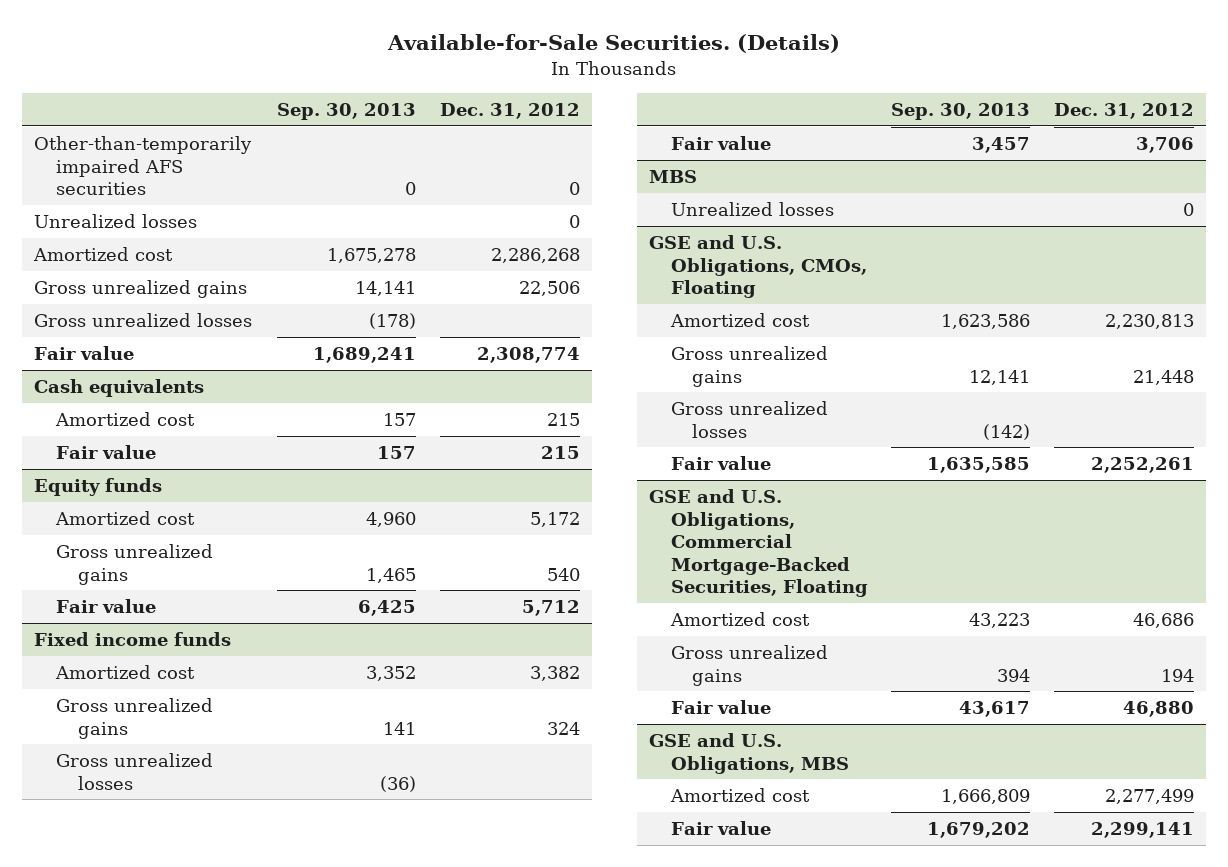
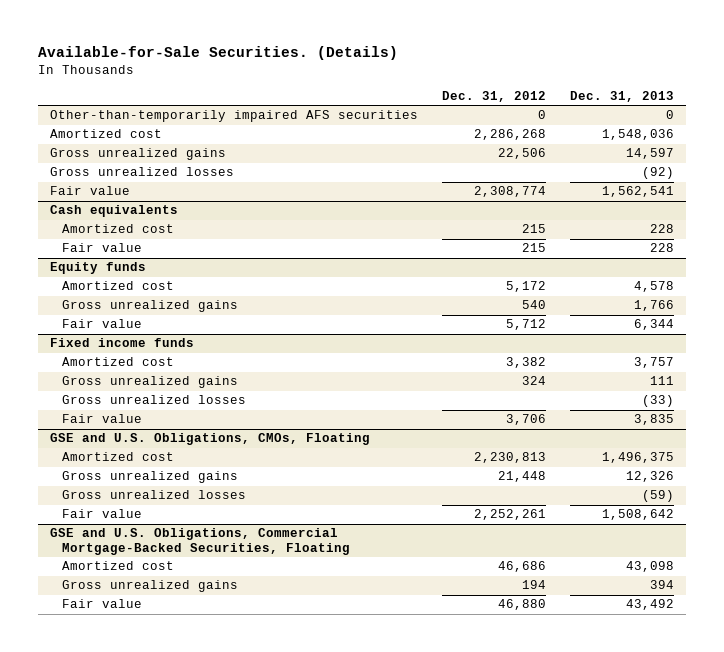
[276,102,416,120] Sep. 30, 2013 -> none
none -> [570,91,675,103] Dec. 31, 2013
[34,214,198,229] Unrealized losses -> none
[648,170,697,184] MBS -> none
[670,202,834,217] Unrealized losses -> none
[648,733,849,774] GSE and U.S. Obligations, MBS -> none
[669,788,810,803] Amortized cost -> none
[670,821,771,836] Fair value -> none

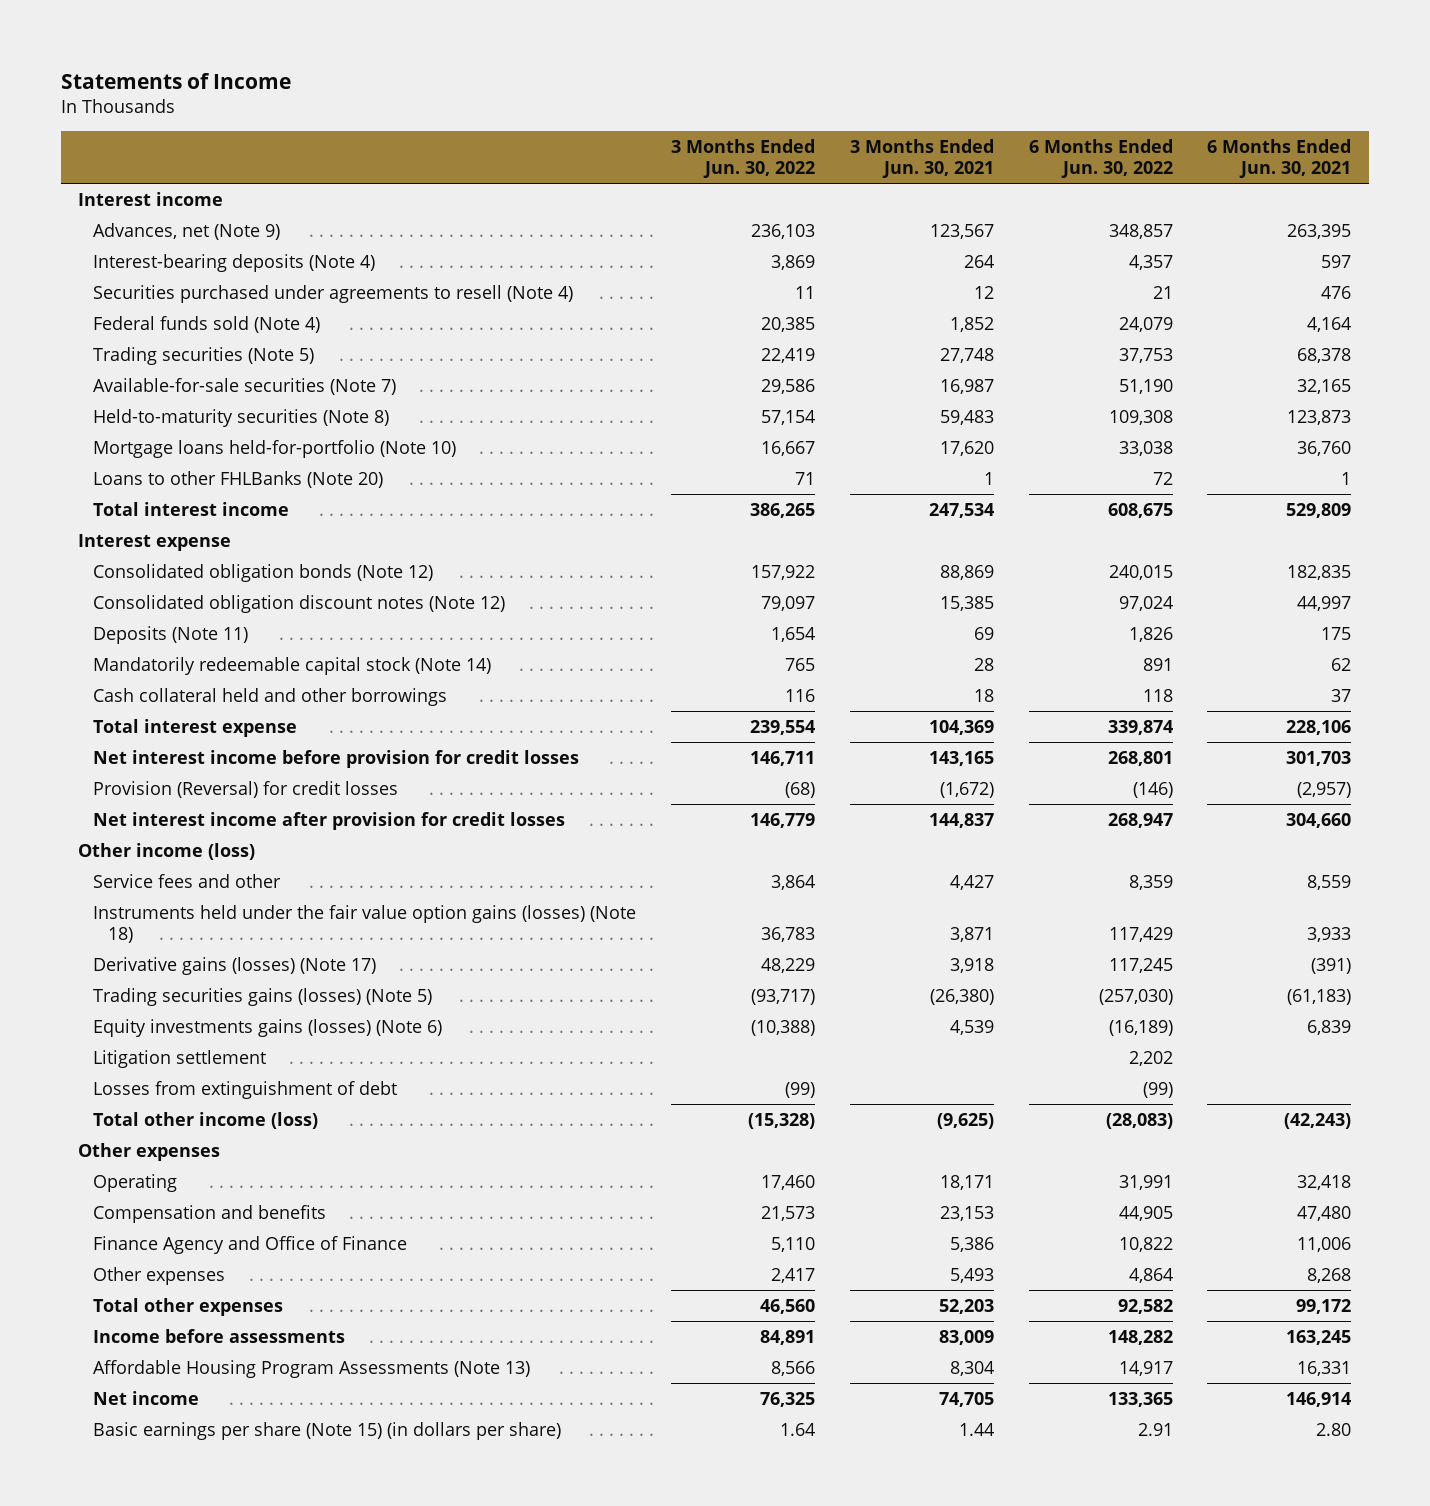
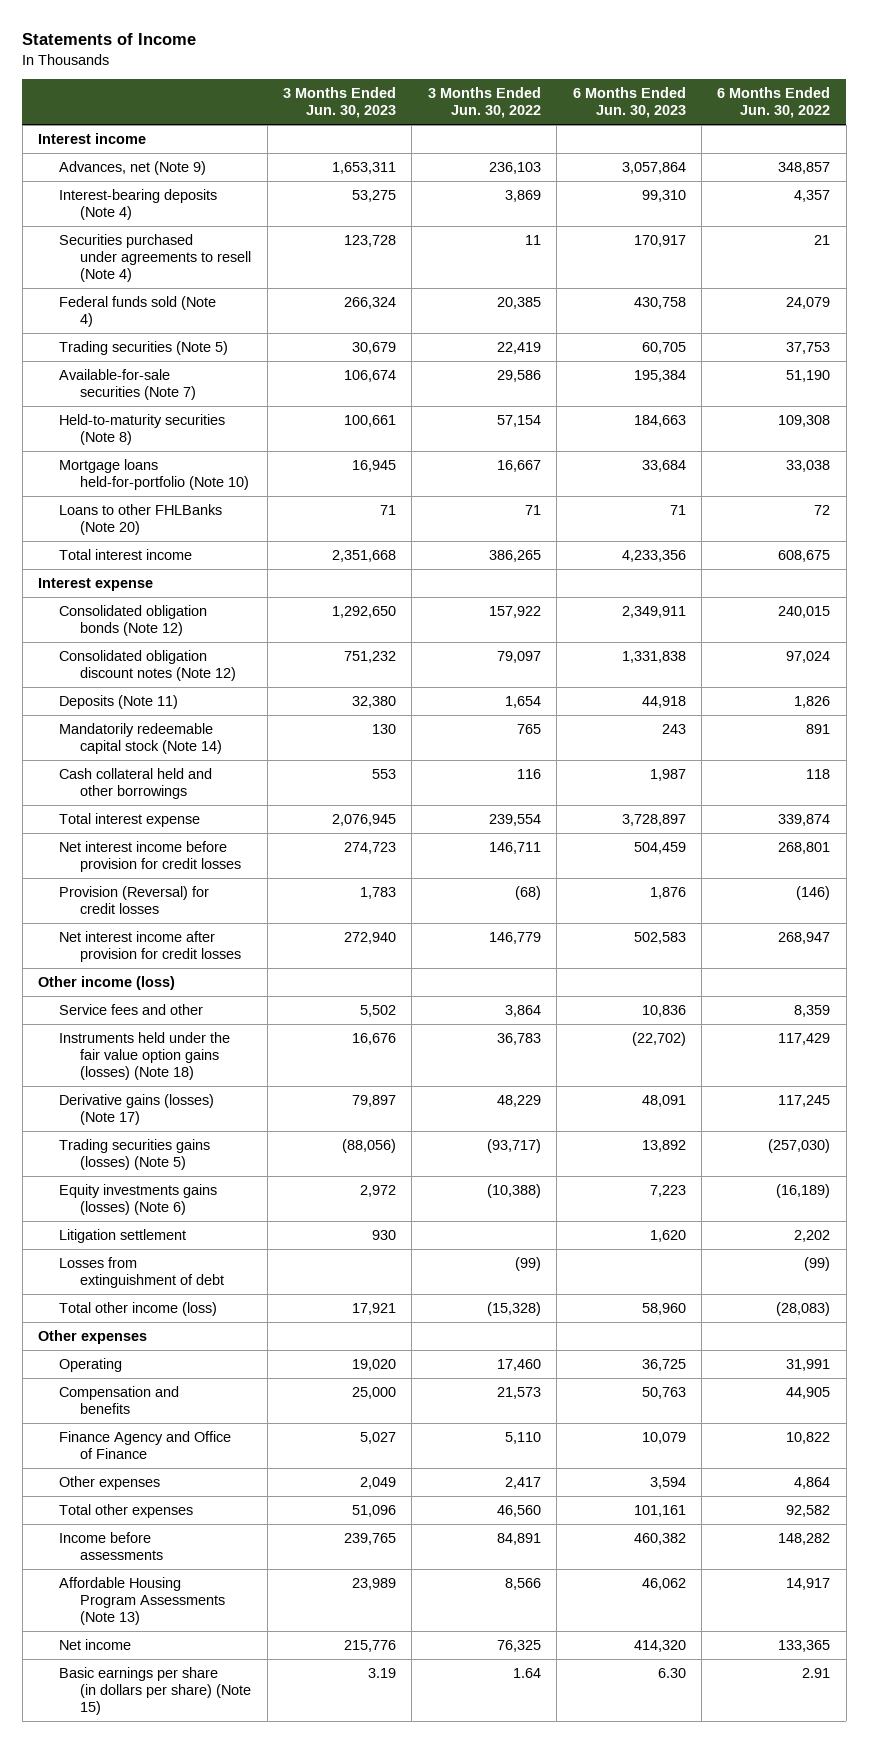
[849,139,994,178] 3 Months Ended Jun. 30, 2021 -> none
[1207,139,1352,178] 6 Months Ended Jun. 30, 2021 -> none
none -> [283,87,397,119] 3 Months Ended Jun. 30, 2023
none -> [572,87,686,119] 6 Months Ended Jun. 30, 2023
[93,1421,562,1440] Basic earnings per share (Note 15) (in dollars per share) -> [59,1667,252,1715] Basic earnings per share (in dollars per share) (Note 15)

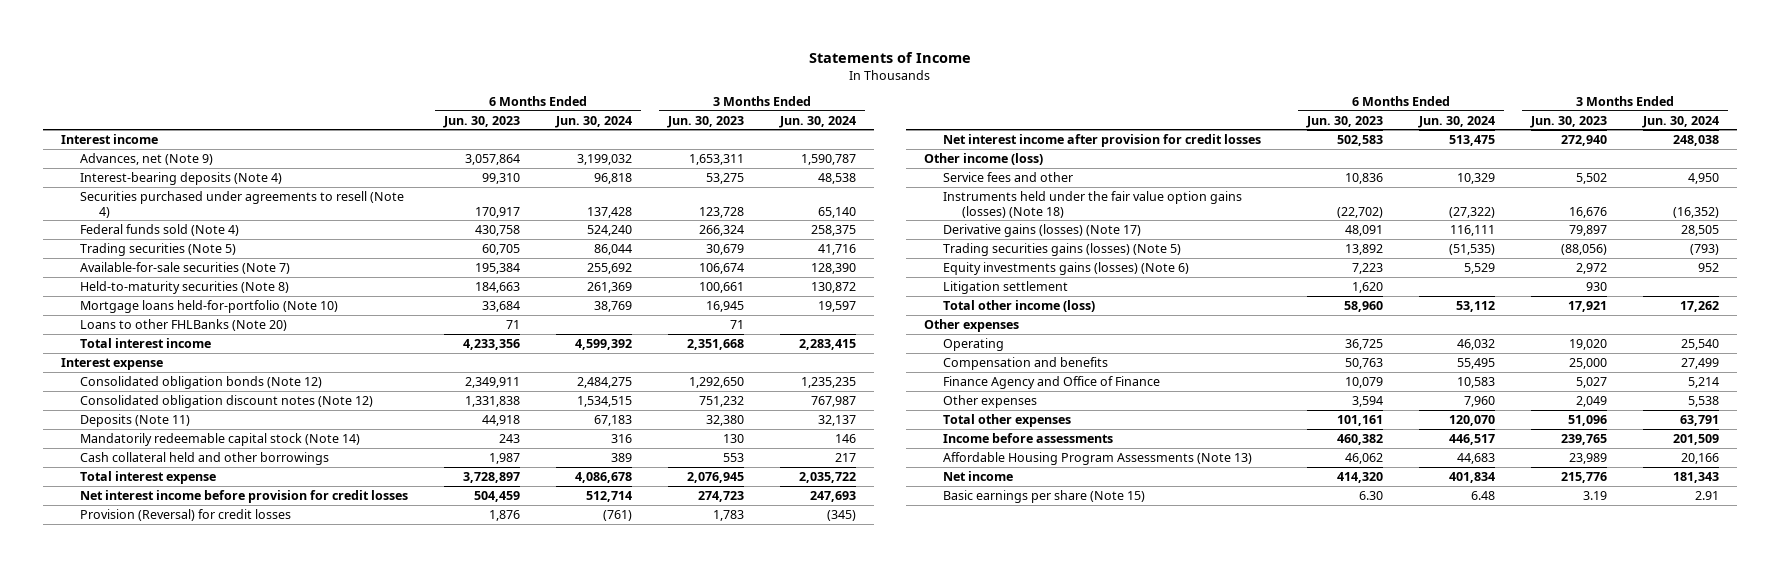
[427,87,541,119] 3 Months Ended Jun. 30, 2022 -> none
[717,87,831,119] 6 Months Ended Jun. 30, 2022 -> none
none -> [555,115,633,128] Jun. 30, 2024
none -> [779,115,857,128] Jun. 30, 2024
[59,1257,225,1289] Losses from extinguishment of debt -> none
[59,1667,252,1715] Basic earnings per share (in dollars per share) (Note 15) -> [942,489,1145,503] Basic earnings per share (Note 15)

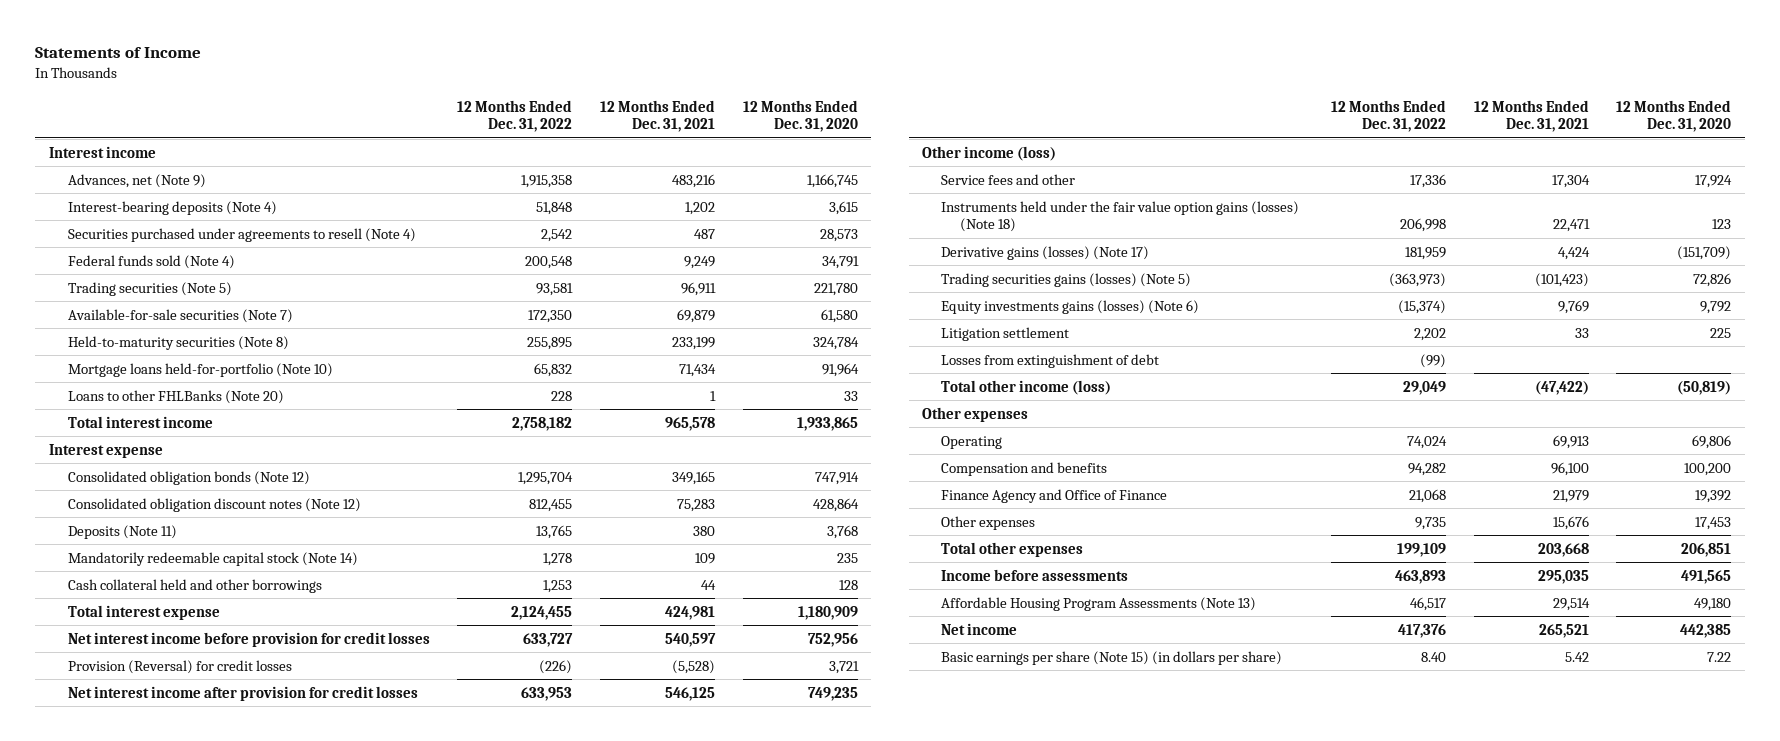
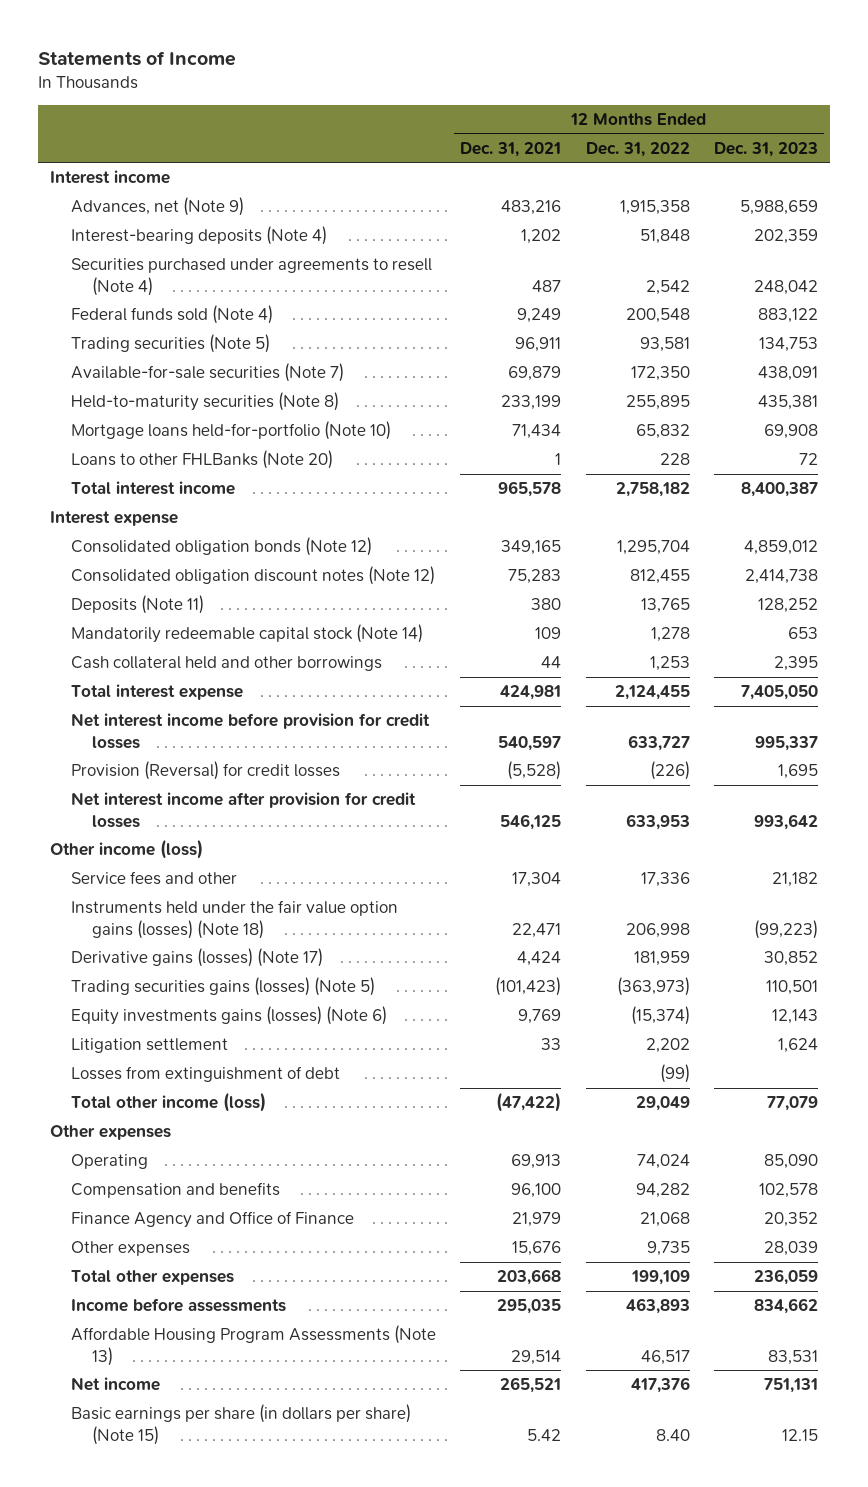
[742,99,858,133] 12 Months Ended Dec. 31, 2020 -> none
none -> [714,141,819,157] Dec. 31, 2023
[941,650,1283,665] Basic earnings per share (Note 15) (in dollars per share) -> [71,1404,412,1445] Basic earnings per share (in dollars per share) (Note 15)

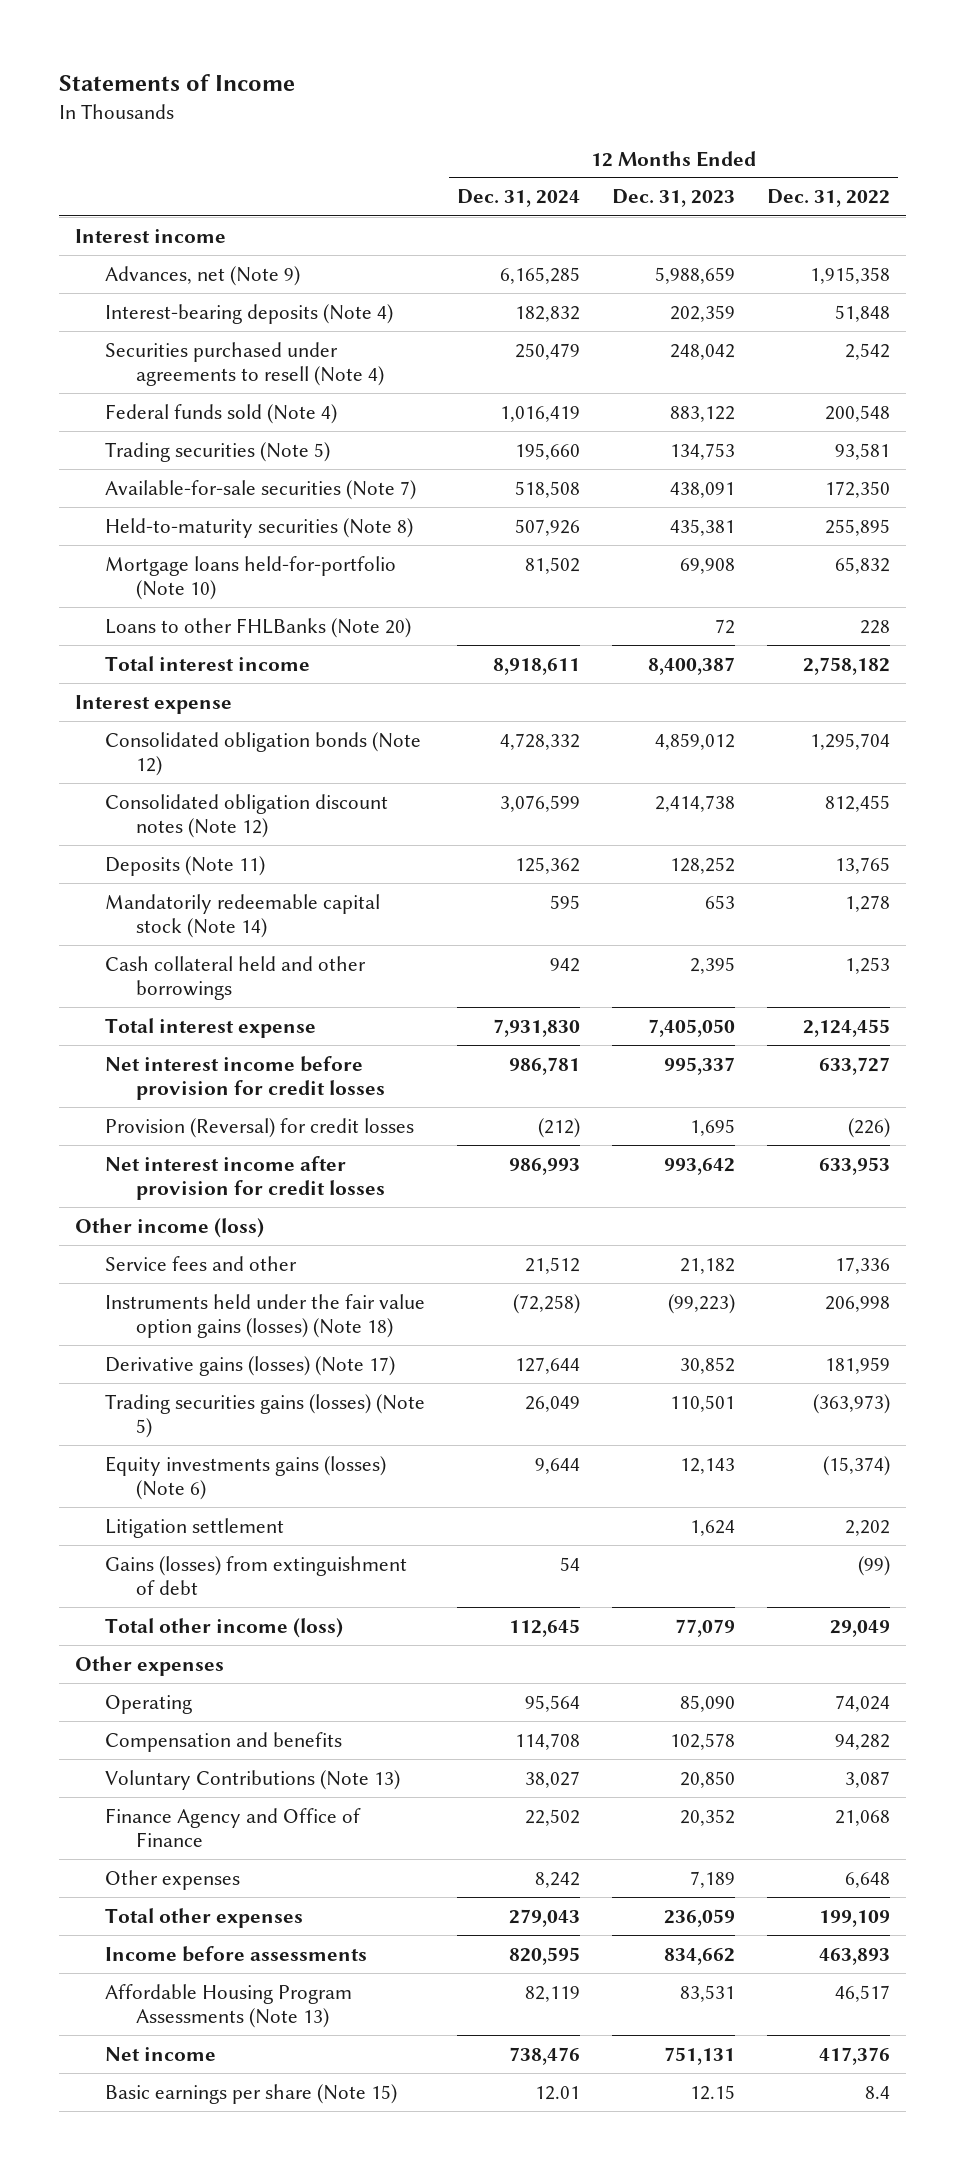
[460,141,562,157] Dec. 31, 2021 -> none
none -> [457,189,581,208] Dec. 31, 2024
[71,1066,341,1083] Losses from extinguishment of debt -> [105,1555,408,1596] Gains (losses) from extinguishment of debt
none -> [105,1769,401,1790] Voluntary Contributions (Note 13)
[646,1241,690,1257] 9,735 -> [844,1871,890,1888] 6,648
[764,1241,819,1257] 28,039 -> [690,1870,736,1888] 7,189
[71,1404,412,1445] Basic earnings per share (in dollars per share) (Note 15) -> [105,2083,398,2104] Basic earnings per share (Note 15)
[655,1428,690,1441] 8.40 -> [864,2085,890,2099] 8.4

